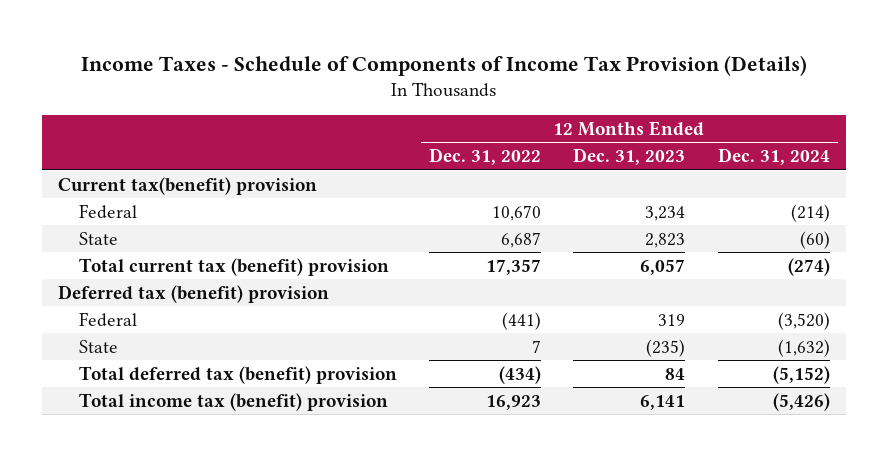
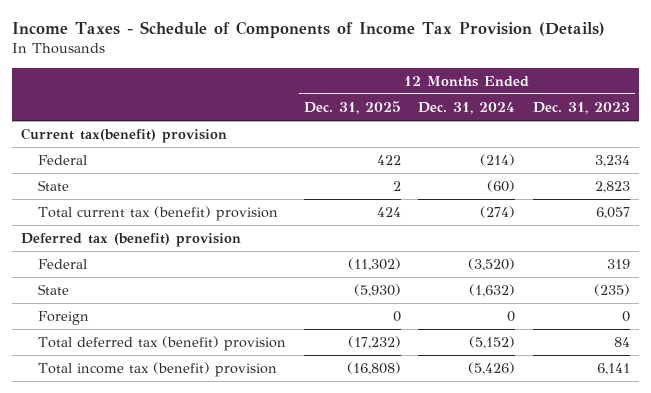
[428,148,541,166] Dec. 31, 2022 -> none
none -> [303,101,401,115] Dec. 31, 2025
none -> [37,311,89,326] Foreign

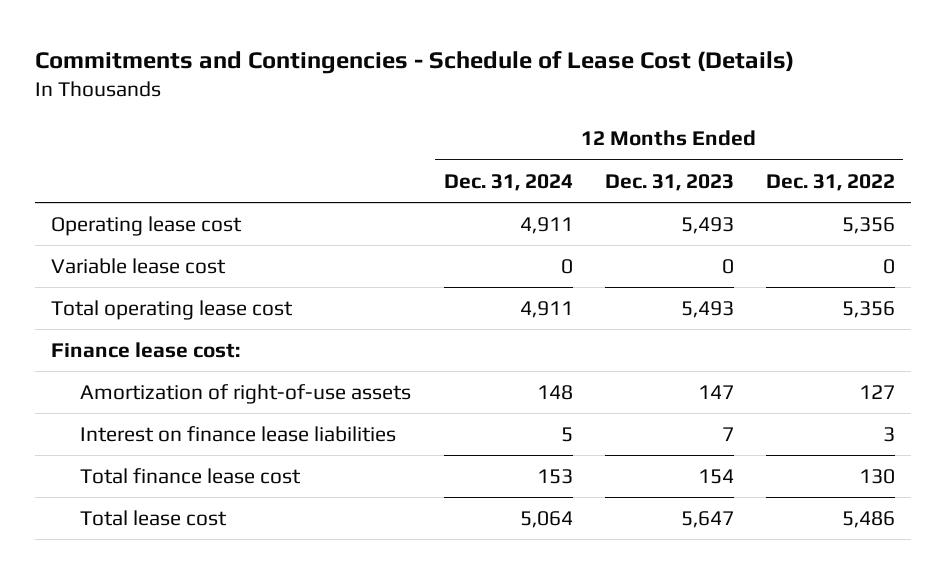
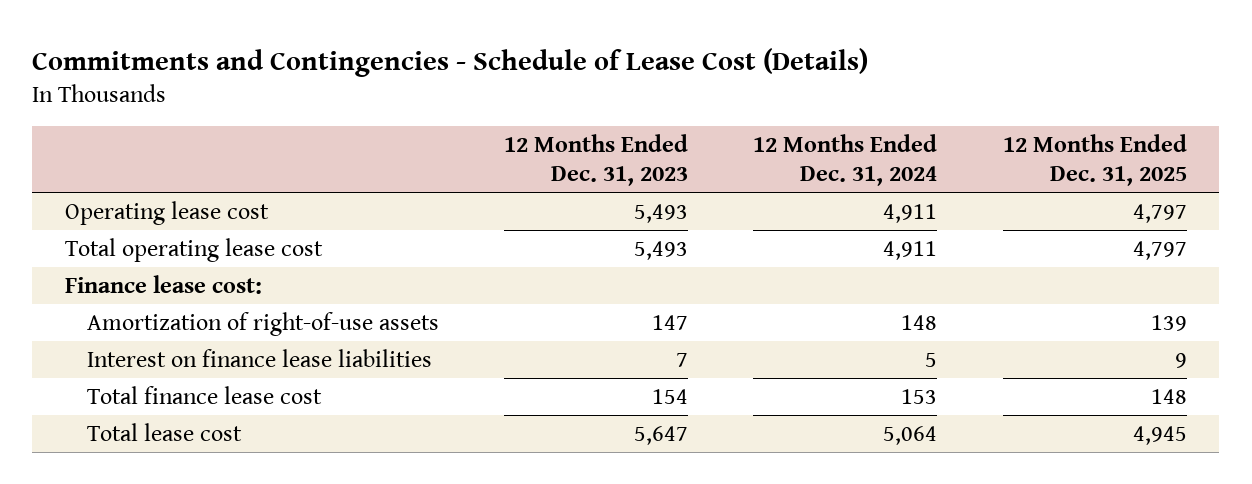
[766,173,896,191] Dec. 31, 2022 -> none
none -> [1002,134,1187,187] 12 Months Ended Dec. 31, 2025
[51,258,227,275] Variable lease cost -> none

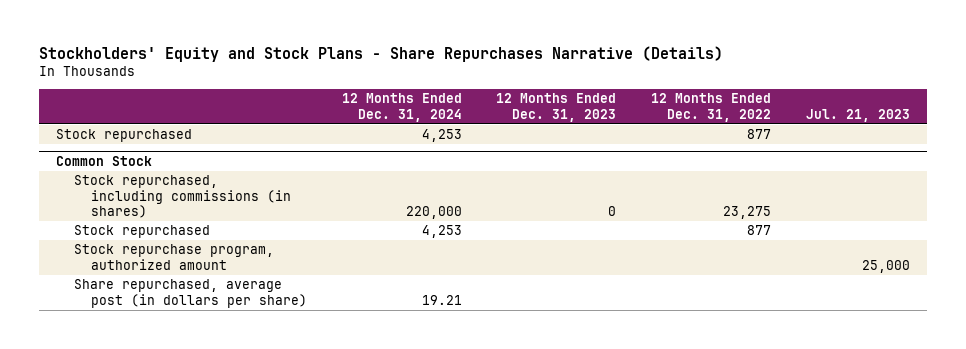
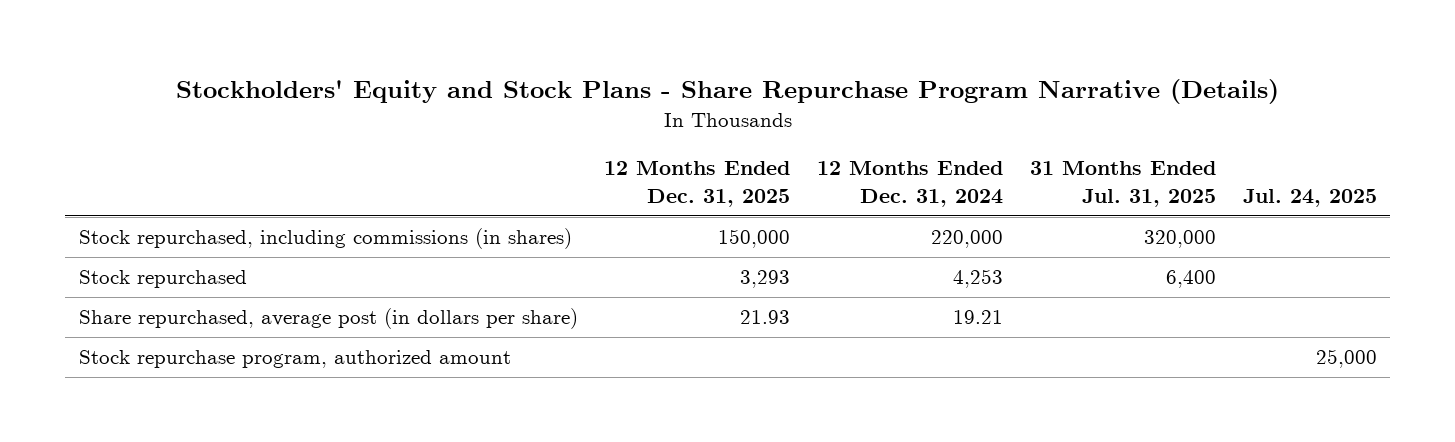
[39,45,724,62] Stockholders' Equity and Stock Plans - Share Repurchases Narrative (Details) -> [175,79,1279,105] Stockholders' Equity and Stock Plans - Share Repurchase Program Narrative (Details)
[496,93,617,122] 12 Months Ended Dec. 31, 2023 -> none
[651,93,772,122] 12 Months Ended Dec. 31, 2022 -> none
[805,108,910,122] Jul. 21, 2023 -> none
none -> [604,161,791,207] 12 Months Ended Dec. 31, 2025
none -> [1030,161,1217,207] 31 Months Ended Jul. 31, 2025
none -> [1242,188,1377,207] Jul. 24, 2025
[56,129,193,143] Stock repurchased -> none
[56,155,153,166] Common Stock -> none
[73,244,274,270] Stock repurchase program, authorized amount -> none
none -> [78,350,511,369] Stock repurchase program, authorized amount

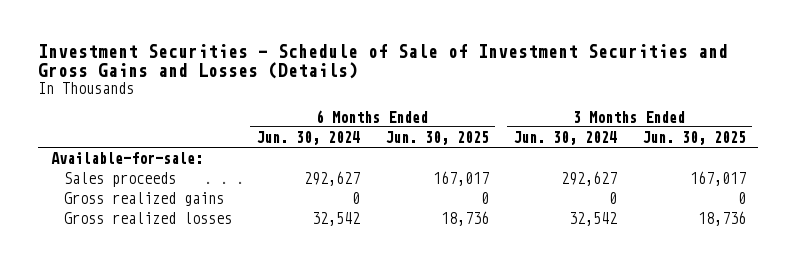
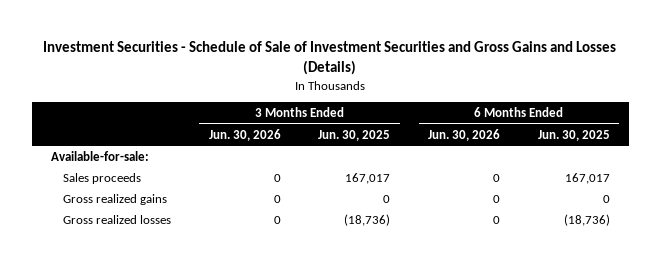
[256,130,361,145] Jun. 30, 2024 -> none
[513,130,618,145] Jun. 30, 2024 -> none
none -> [208,128,281,141] Jun. 30, 2026
none -> [428,128,501,141] Jun. 30, 2026
[440,210,489,226] 18,736 -> [563,213,610,226] (18,736)
[697,210,746,226] 18,736 -> [344,213,391,226] (18,736)

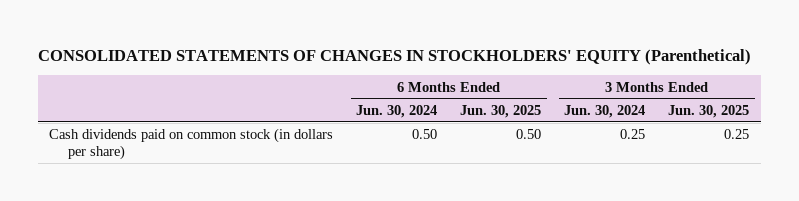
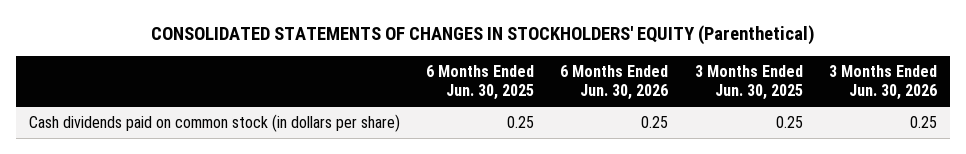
[356,104,438,118] Jun. 30, 2024 -> none
[564,104,646,118] Jun. 30, 2024 -> none
none -> [560,65,669,101] 6 Months Ended Jun. 30, 2026
none -> [828,65,937,101] 3 Months Ended Jun. 30, 2026
[516,129,542,140] 0.50 -> [507,116,535,129] 0.25

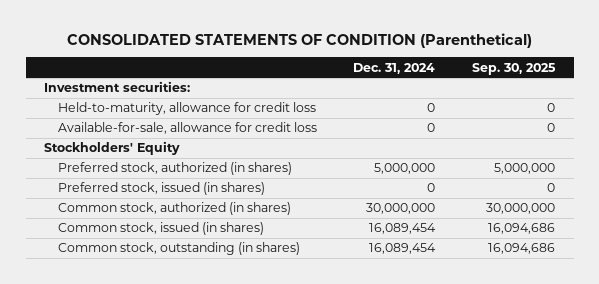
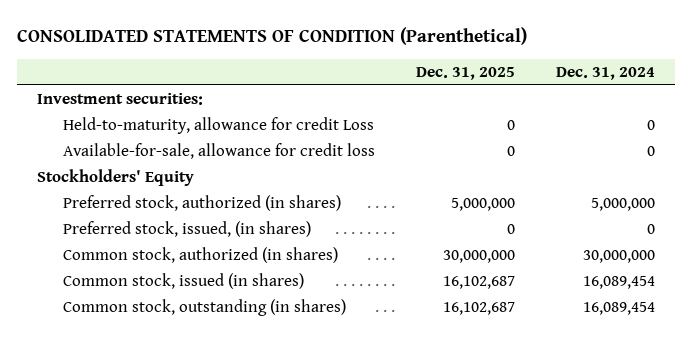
[472,62,557,75] Sep. 30, 2025 -> none
none -> [415,67,515,81] Dec. 31, 2025
[57,102,316,116] Held-to-maturity, allowance for credit loss -> [62,117,374,135] Held-to-maturity, allowance for credit Loss
[57,182,265,196] Preferred stock, issued (in shares) -> [62,221,311,238] Preferred stock, issued, (in shares)

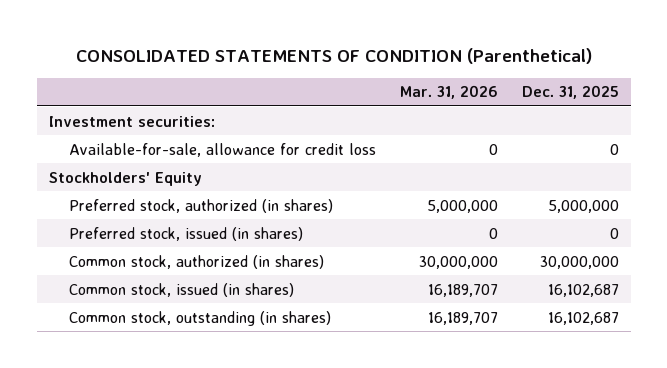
[555,67,655,81] Dec. 31, 2024 -> none
none -> [399,85,498,100] Mar. 31, 2026
[62,117,374,135] Held-to-maturity, allowance for credit Loss -> none
[62,221,311,238] Preferred stock, issued, (in shares) -> [68,226,303,241] Preferred stock, issued (in shares)

